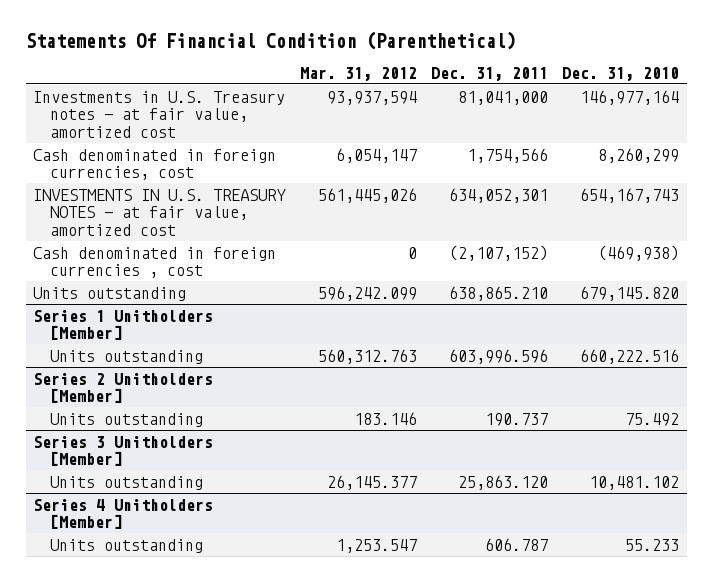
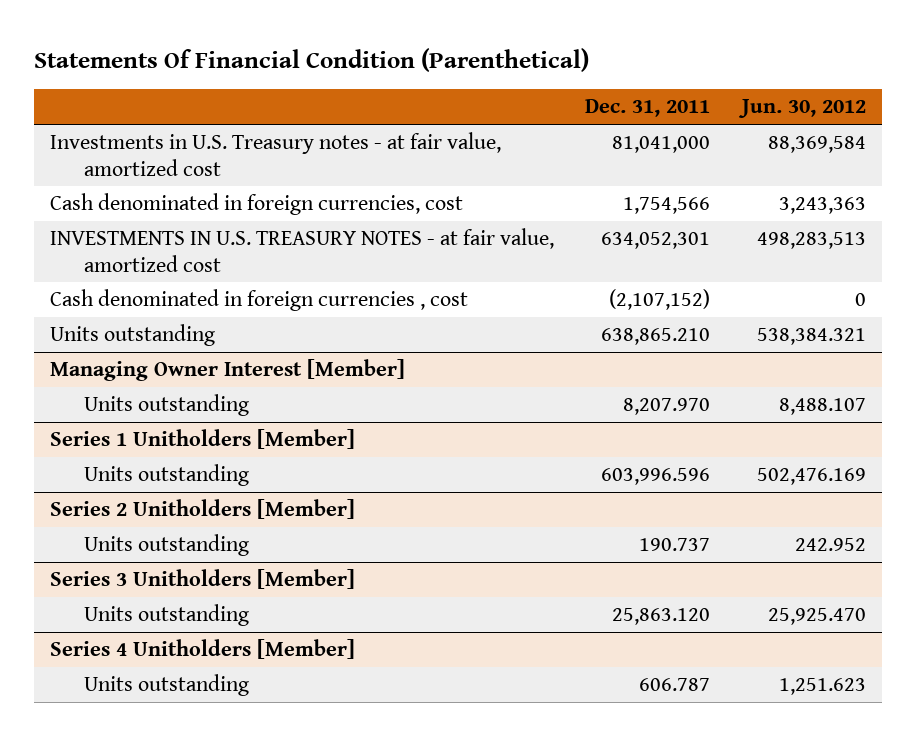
[299,66,417,81] Mar. 31, 2012 -> none
[562,66,680,81] Dec. 31, 2010 -> none
none -> [737,99,866,119] Jun. 30, 2012
none -> [50,359,406,382] Managing Owner Interest [Member]
none -> [84,394,250,417] Units outstanding

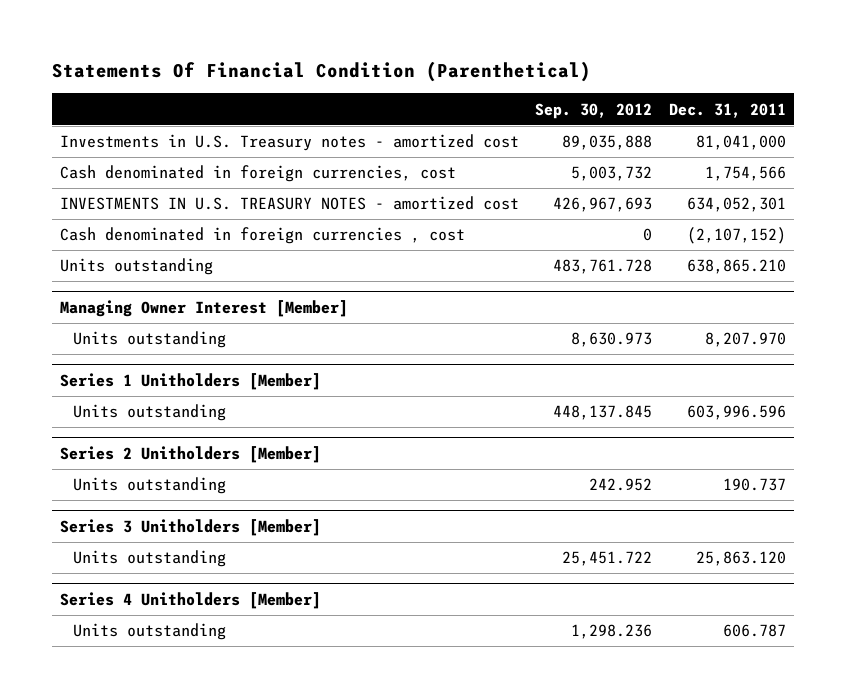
[737,99,866,119] Jun. 30, 2012 -> none
none -> [535,102,653,119] Sep. 30, 2012
[50,132,502,176] Investments in U.S. Treasury notes - at fair value, amortized cost -> [60,134,520,152] Investments in U.S. Treasury notes - amortized cost
[50,228,555,272] INVESTMENTS IN U.S. TREASURY NOTES - at fair value, amortized cost -> [60,196,520,211] INVESTMENTS IN U.S. TREASURY NOTES - amortized cost

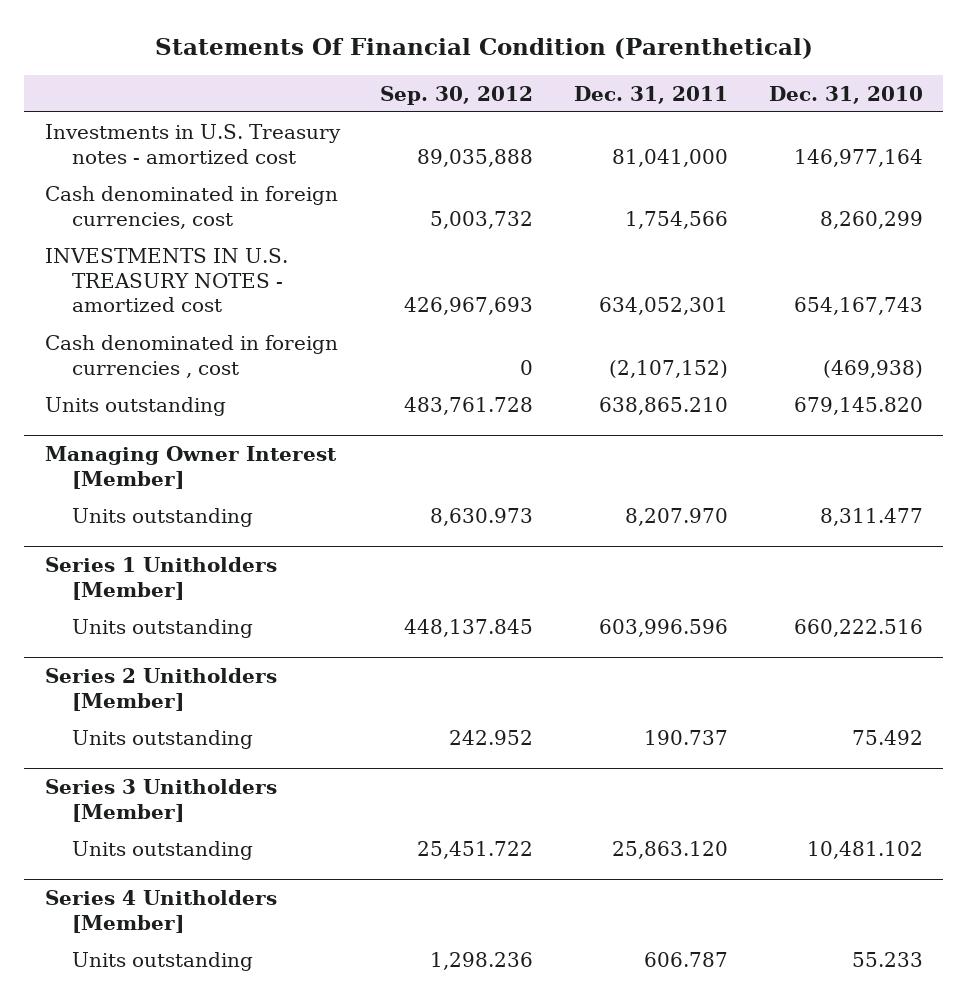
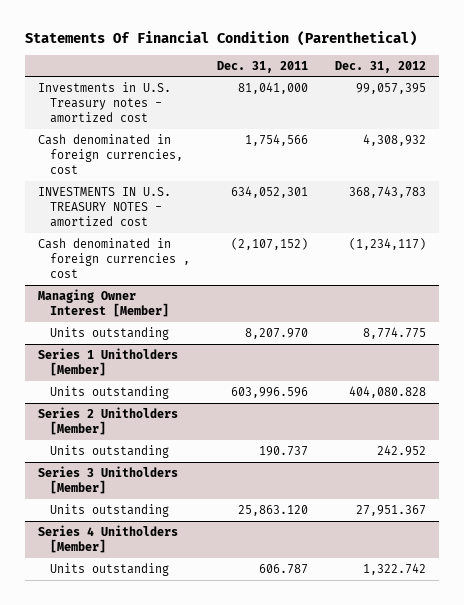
[380,85,534,105] Sep. 30, 2012 -> none
[768,85,923,104] Dec. 31, 2010 -> none
none -> [334,60,426,73] Dec. 31, 2012
[44,396,226,416] Units outstanding -> none

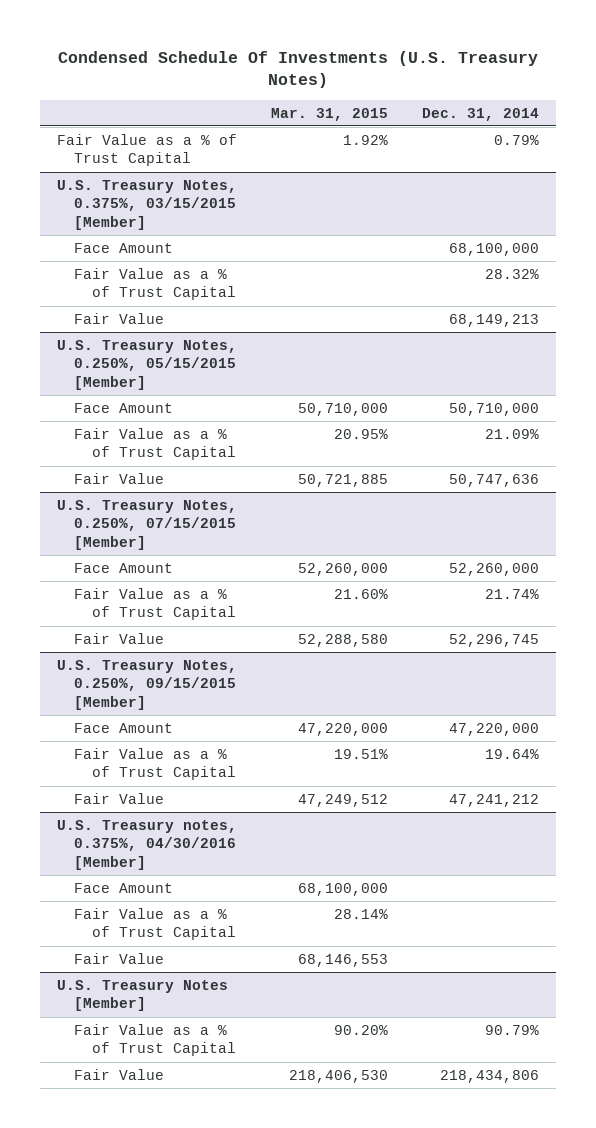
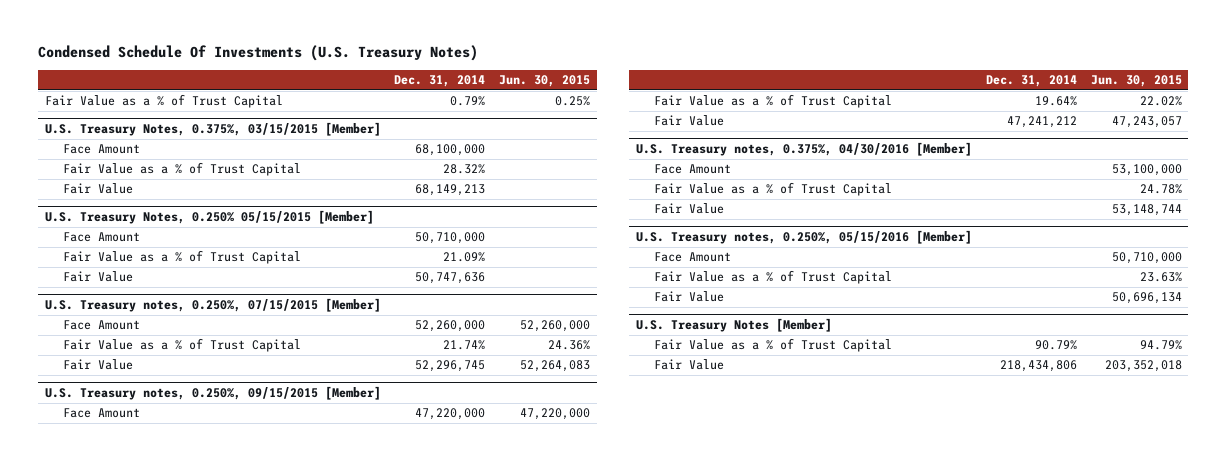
[270,107,388,121] Mar. 31, 2015 -> none
none -> [499,75,591,88] Jun. 30, 2015
[57,339,238,390] U.S. Treasury Notes, 0.250%, 05/15/2015 [Member] -> [44,210,374,225] U.S. Treasury Notes, 0.250% 05/15/2015 [Member]
[57,499,238,550] U.S. Treasury Notes, 0.250%, 07/15/2015 [Member] -> [44,298,381,313] U.S. Treasury notes, 0.250%, 07/15/2015 [Member]
[57,659,238,710] U.S. Treasury Notes, 0.250%, 09/15/2015 [Member] -> [44,386,381,401] U.S. Treasury notes, 0.250%, 09/15/2015 [Member]
none -> [635,230,972,245] U.S. Treasury notes, 0.250%, 05/15/2016 [Member]
none -> [653,252,731,263] Face Amount
none -> [653,270,892,285] Fair Value as a % of Trust Capital
none -> [653,291,724,303] Fair Value

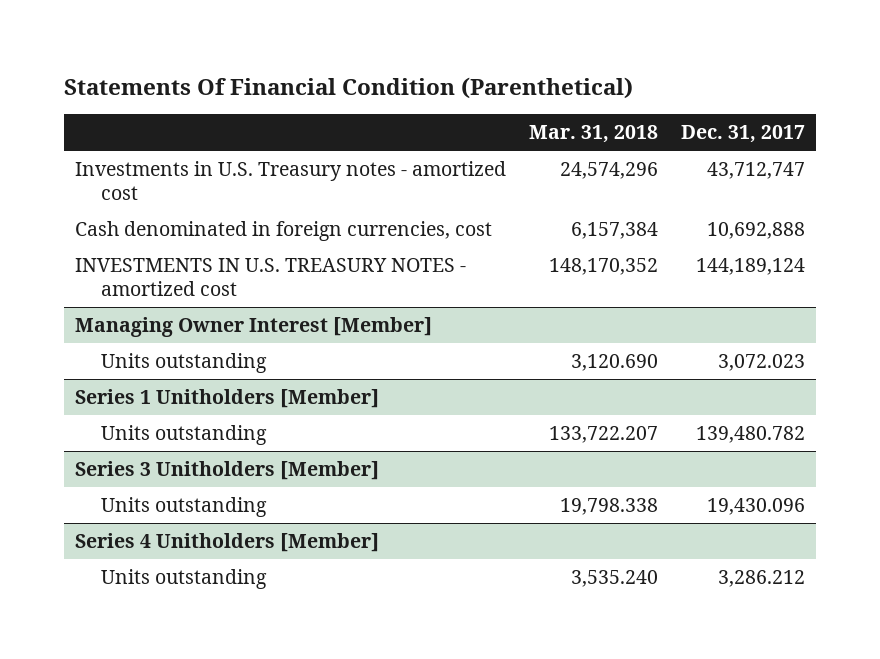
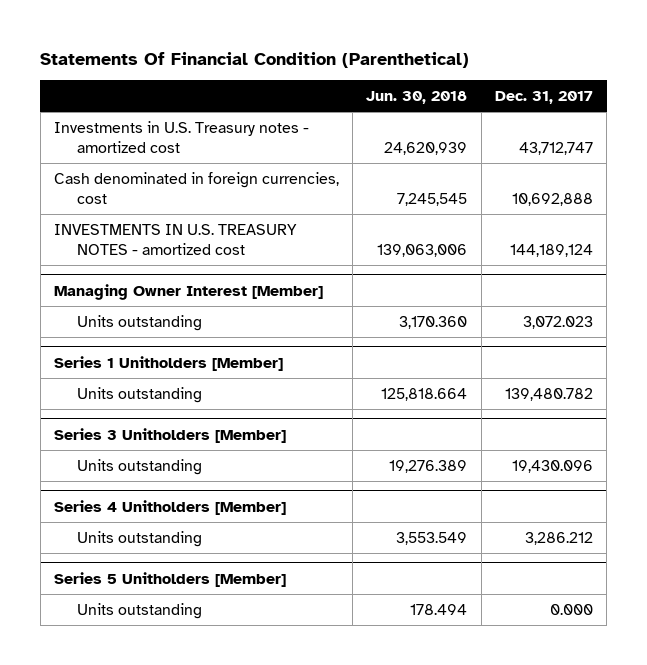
[529,125,659,144] Mar. 31, 2018 -> none
none -> [366,91,468,105] Jun. 30, 2018
none -> [53,571,286,587] Series 5 Unitholders [Member]
none -> [77,602,203,619] Units outstanding

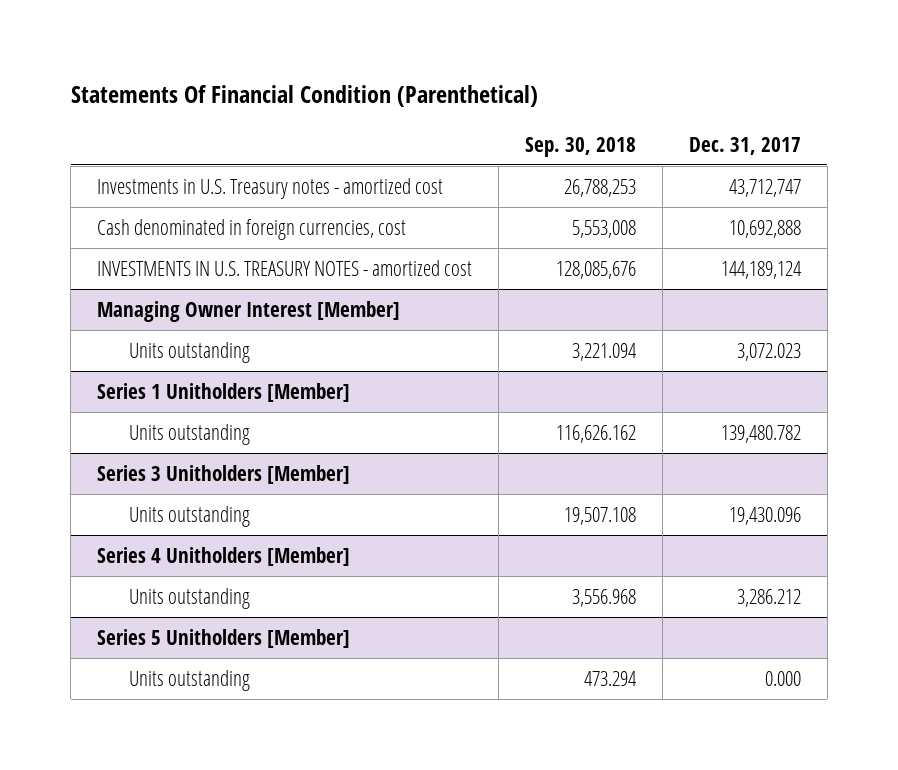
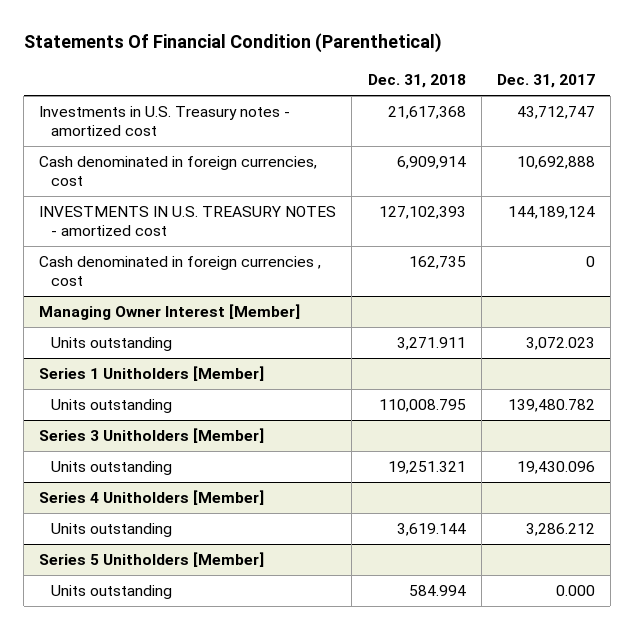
[524,137,636,158] Sep. 30, 2018 -> none
none -> [367,74,466,89] Dec. 31, 2018
none -> [39,256,322,287] Cash denominated in foreign currencies , cost

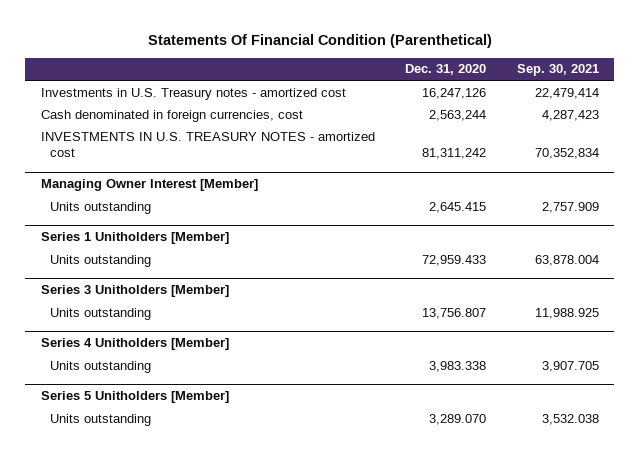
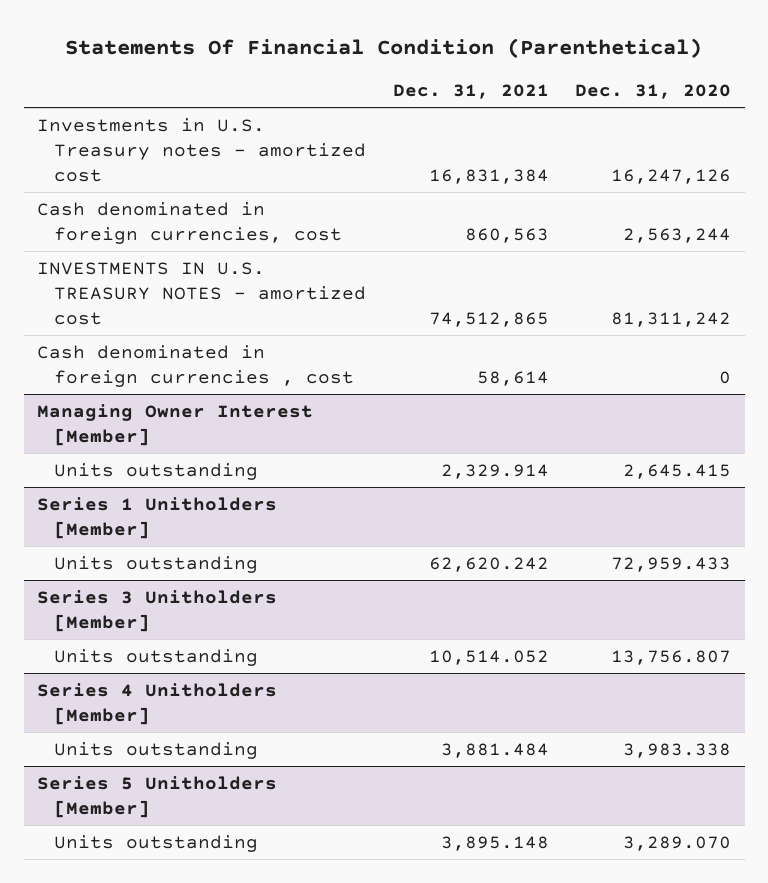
[517,64,600,77] Sep. 30, 2021 -> none
none -> [392,84,549,100] Dec. 31, 2021
none -> [36,344,354,387] Cash denominated in foreign currencies , cost

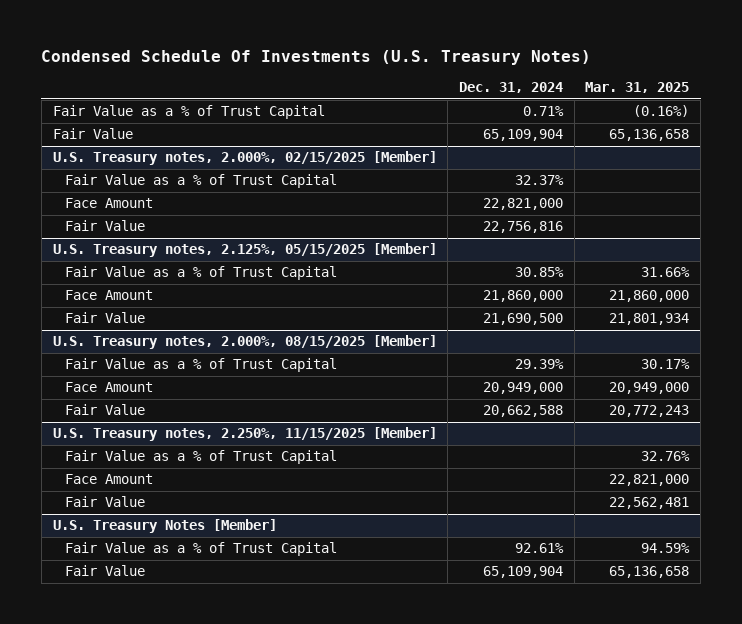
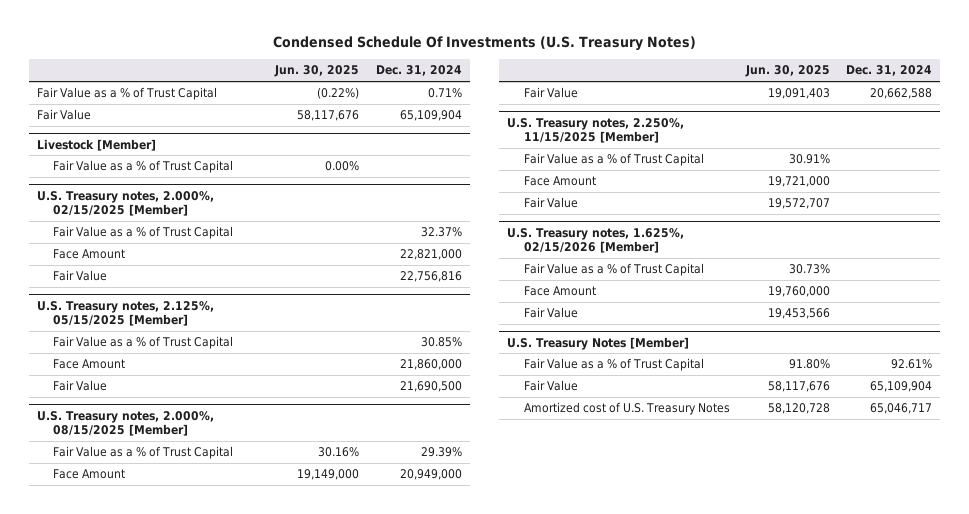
[585,81,690,93] Mar. 31, 2025 -> none
none -> [274,65,360,78] Jun. 30, 2025
none -> [36,138,156,151] Livestock [Member]
none -> [53,160,234,174] Fair Value as a % of Trust Capital
none -> [507,227,685,253] U.S. Treasury notes, 1.625%, 02/15/2026 [Member]
none -> [523,263,704,277] Fair Value as a % of Trust Capital
none -> [523,286,596,297] Face Amount
none -> [523,307,578,319] Fair Value
none -> [523,402,730,416] Amortized cost of U.S. Treasury Notes

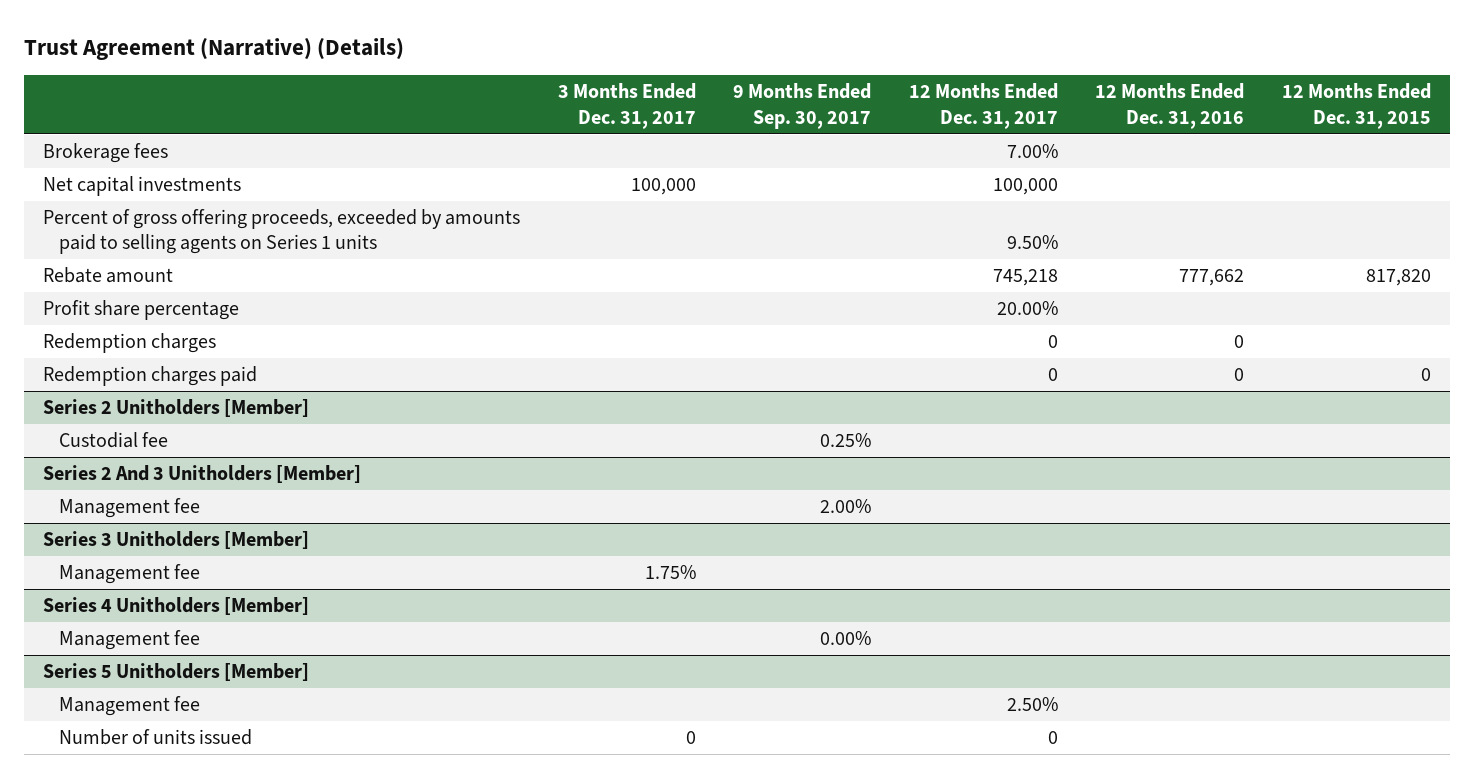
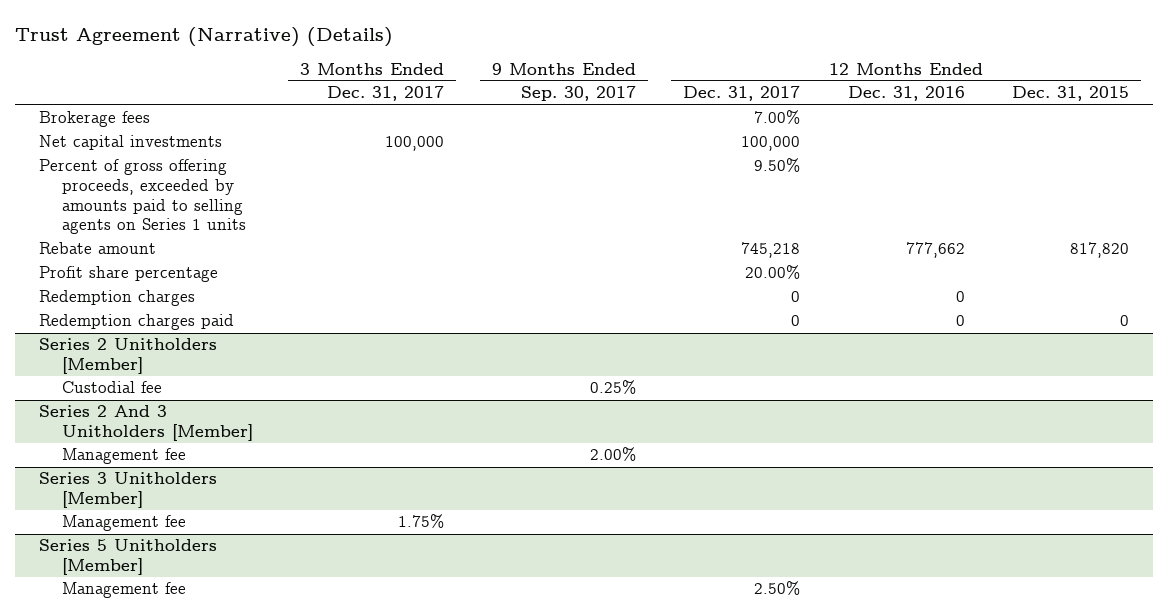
[43,597,310,616] Series 4 Unitholders [Member] -> none
[58,630,200,651] Management fee -> none
[58,729,252,746] Number of units issued -> none

